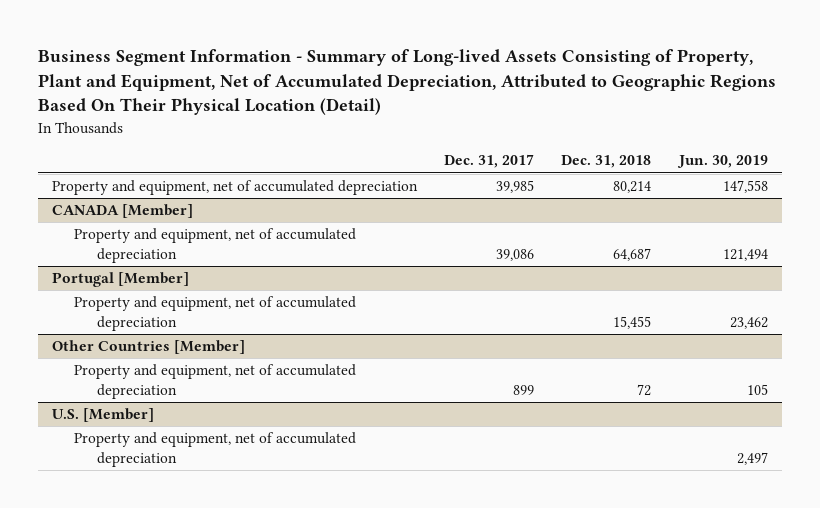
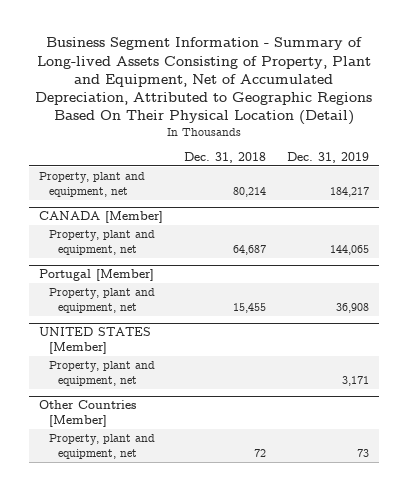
[444,154,535,169] Dec. 31, 2017 -> none
[676,155,768,169] Jun. 30, 2019 -> none
none -> [287,151,370,163] Dec. 31, 2019
[51,180,418,196] Property and equipment, net of accumulated depreciation -> [39,172,146,197] Property, plant and equipment, net
[74,228,357,263] Property and equipment, net of accumulated depreciation -> [48,230,155,255] Property, plant and equipment, net
[74,296,357,331] Property and equipment, net of accumulated depreciation -> [48,288,155,313] Property, plant and equipment, net
none -> [39,327,152,354] UNITED STATES [Member]
none -> [48,361,155,386] Property, plant and equipment, net
[51,408,154,423] U.S. [Member] -> none
[74,432,357,467] Property and equipment, net of accumulated depreciation -> none
[74,364,357,399] Property and equipment, net of accumulated depreciation -> [48,434,155,459] Property, plant and equipment, net

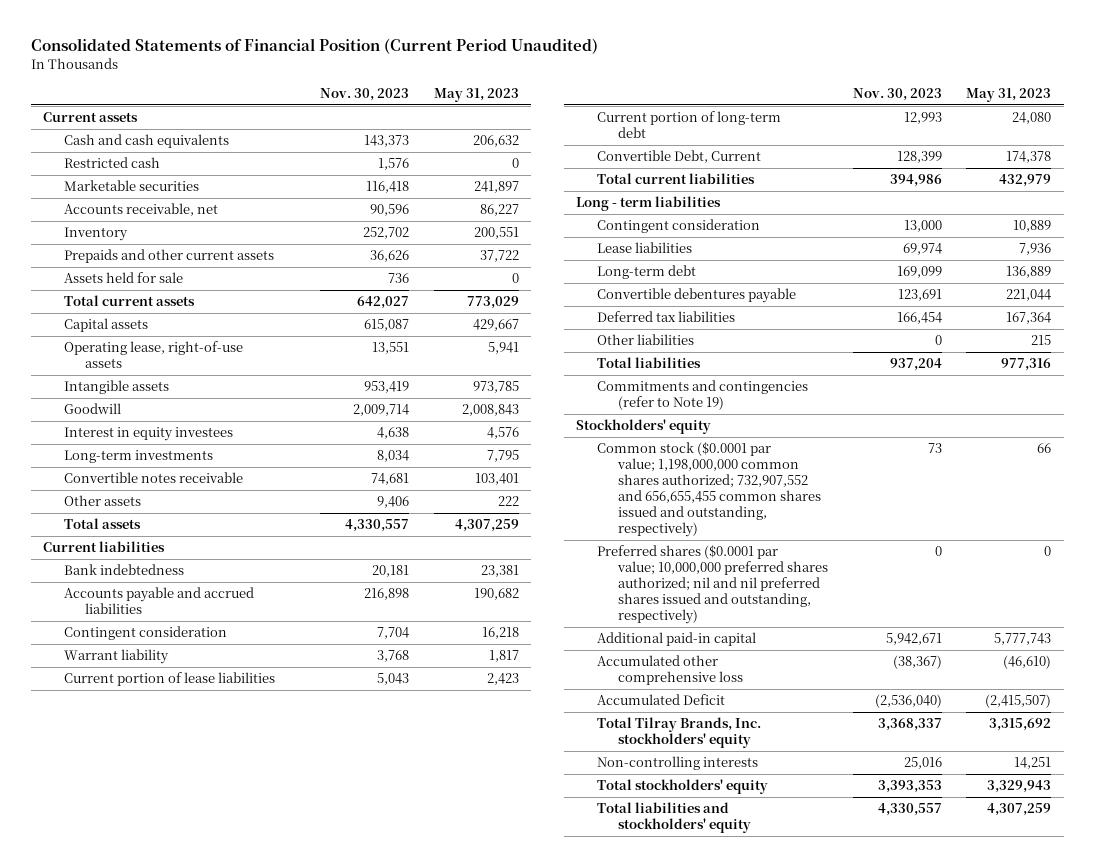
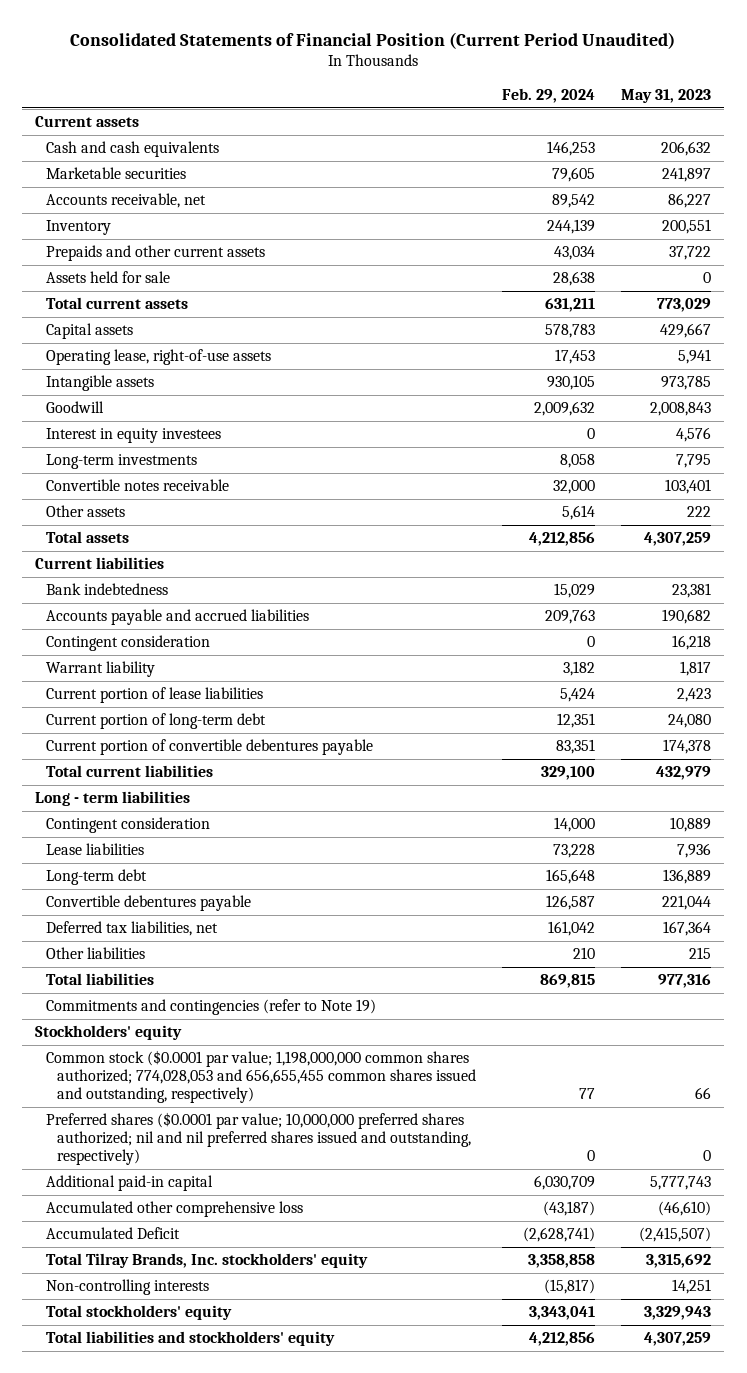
[319,88,409,102] Nov. 30, 2023 -> none
none -> [502,87,596,103] Feb. 29, 2024
[64,157,161,169] Restricted cash -> none
[597,150,762,164] Convertible Debt, Current -> [46,739,374,756] Current portion of convertible debentures payable
[597,311,736,323] Deferred tax liabilities -> [46,921,219,937] Deferred tax liabilities, net
[597,442,821,538] Common stock ($0.0001 par value; 1,198,000,000 common shares authorized; 732,907,552 and 656,655,455 common shares issued and outstanding, respectively) -> [46,1050,476,1104] Common stock ($0.0001 par value; 1,198,000,000 common shares authorized; 774,028,053 and 656,655,455 common shares issued and outstanding, respectively)

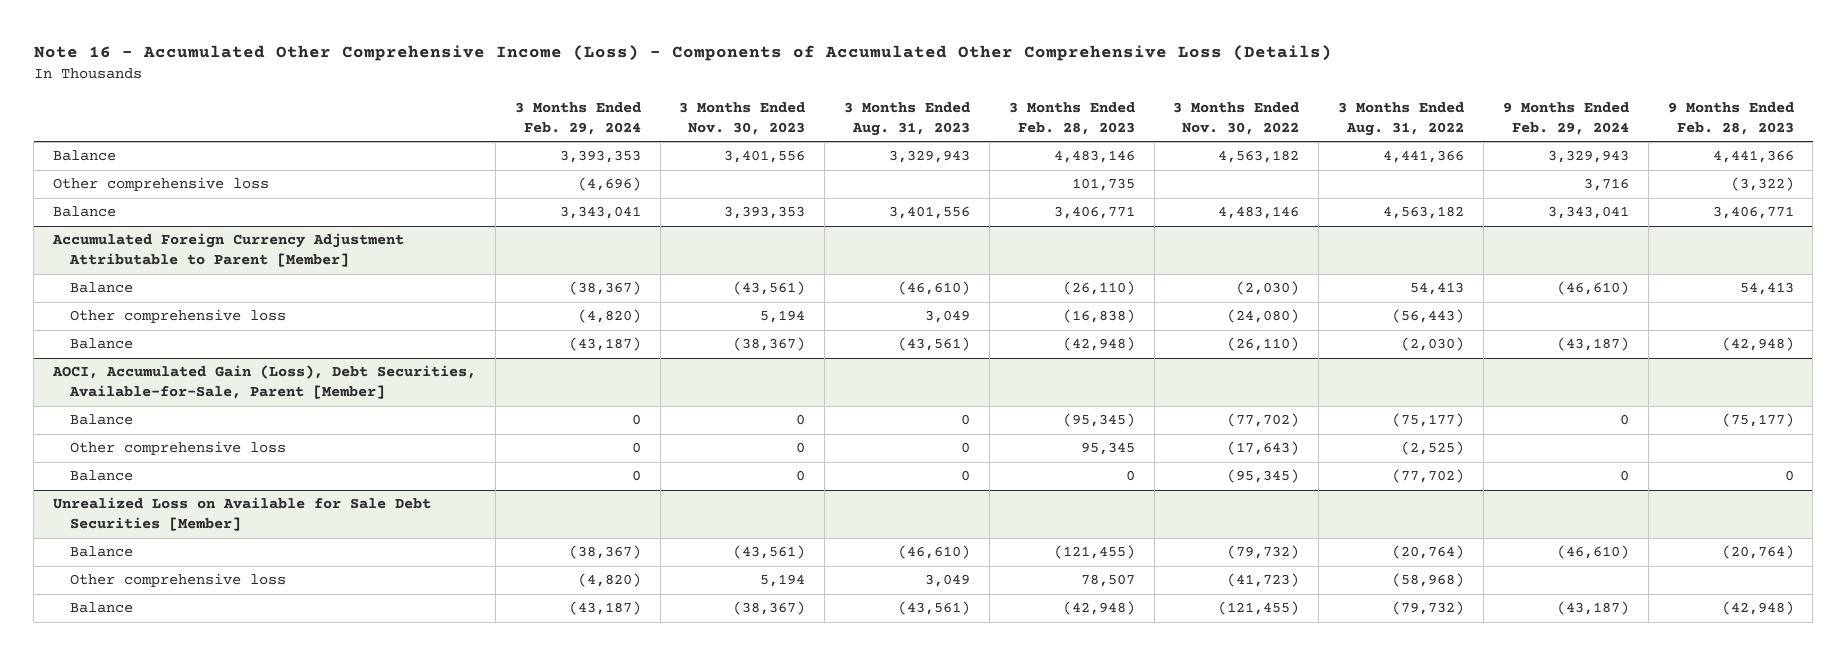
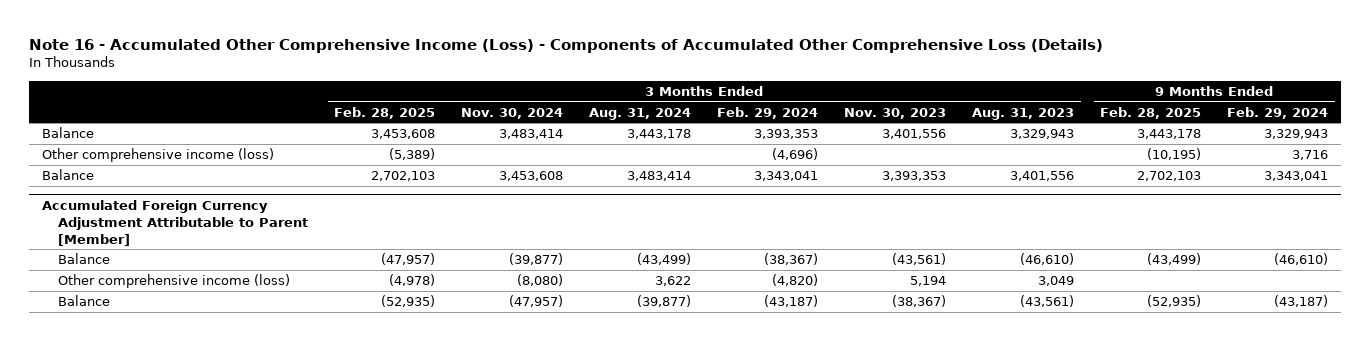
[1008,101,1135,135] 3 Months Ended Feb. 28, 2023 -> none
[1173,101,1300,135] 3 Months Ended Nov. 30, 2022 -> none
[1338,101,1465,136] 3 Months Ended Aug. 31, 2022 -> none
[1667,101,1794,135] 9 Months Ended Feb. 28, 2023 -> none
none -> [334,106,436,119] Feb. 28, 2025
none -> [461,107,564,119] Nov. 30, 2024
none -> [589,107,692,120] Aug. 31, 2024
none -> [1100,106,1202,119] Feb. 28, 2025
[53,177,270,192] Other comprehensive loss -> [42,148,275,163] Other comprehensive income (loss)
[70,338,134,350] Balance -> none
[52,365,477,400] AOCI, Accumulated Gain (Loss), Debt Securities, Available-for-Sale, Parent [Member] -> none
[70,414,134,426] Balance -> none
[70,441,287,456] Other comprehensive loss -> none
[70,470,134,482] Balance -> none
[53,497,432,532] Unrealized Loss on Available for Sale Debt Securities [Member] -> none
[70,546,134,558] Balance -> none
[70,573,287,588] Other comprehensive loss -> none
[70,309,287,324] Other comprehensive loss -> [58,274,291,289] Other comprehensive income (loss)

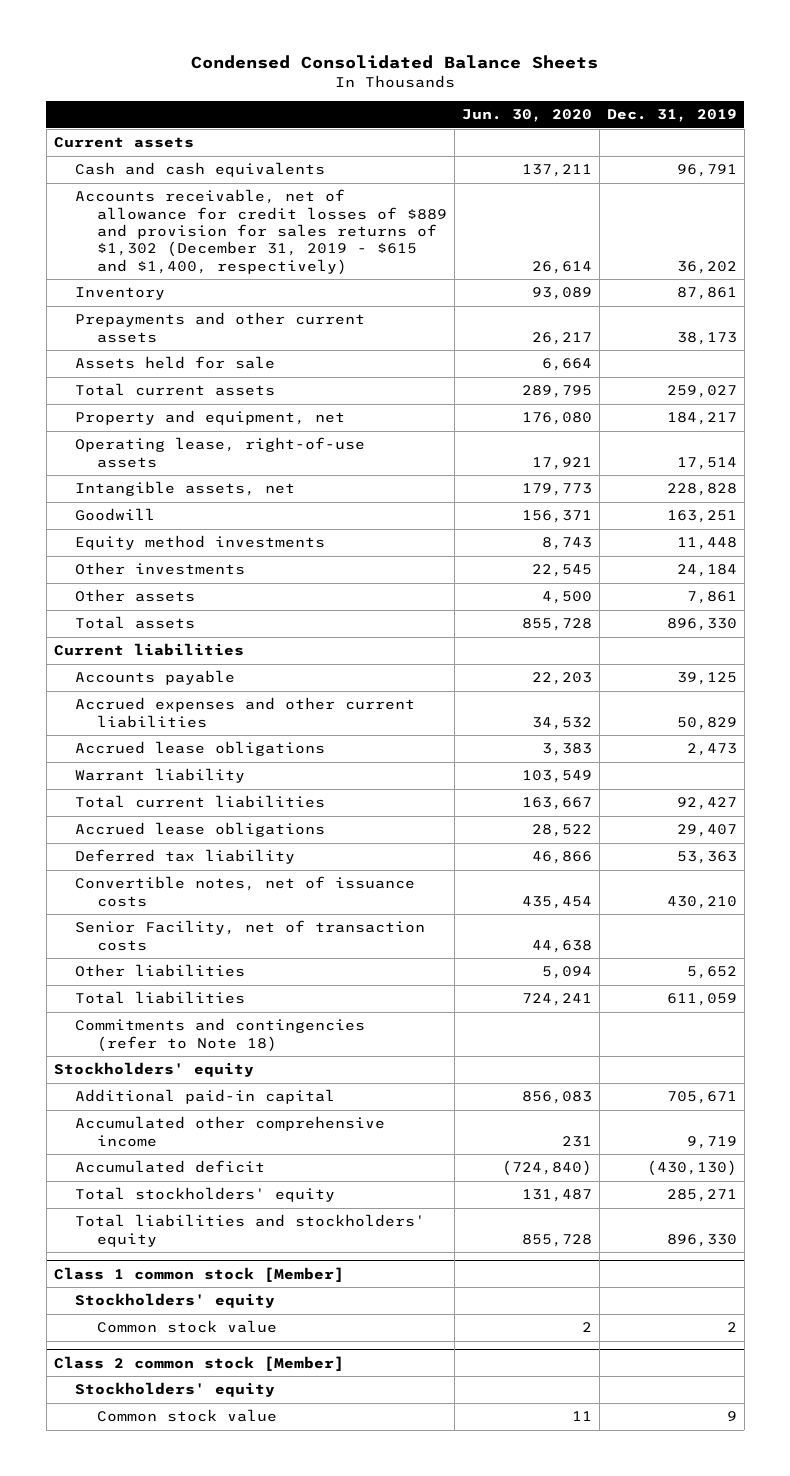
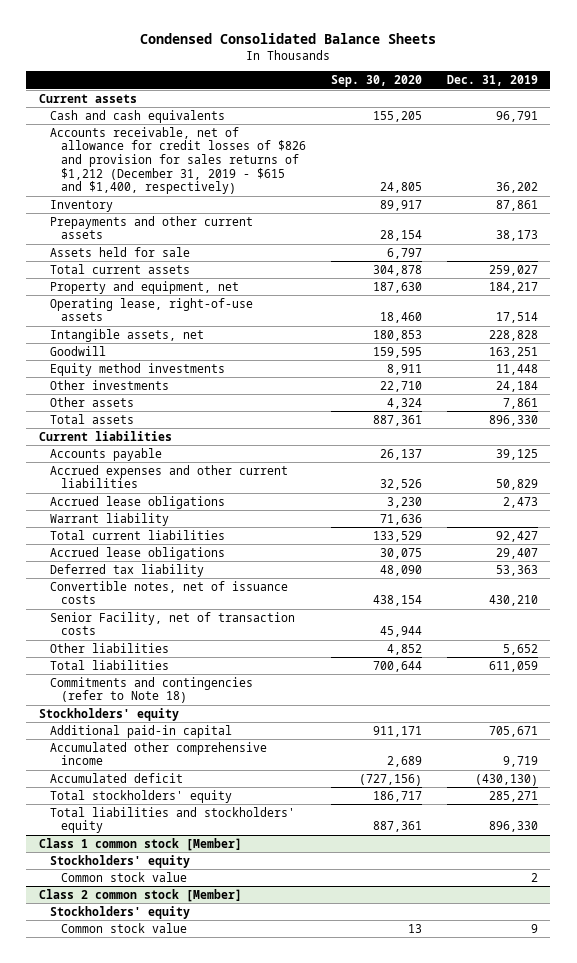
[461,109,592,123] Jun. 30, 2020 -> none
none -> [331,75,423,88] Sep. 30, 2020
[75,189,447,275] Accounts receivable, net of allowance for credit losses of $889 and provision for sales returns of $1,302 (December 31, 2019 - $615 and $1,400, respectively) -> [50,126,307,195] Accounts receivable, net of allowance for credit losses of $826 and provision for sales returns of $1,212 (December 31, 2019 - $615 and $1,400, respectively)

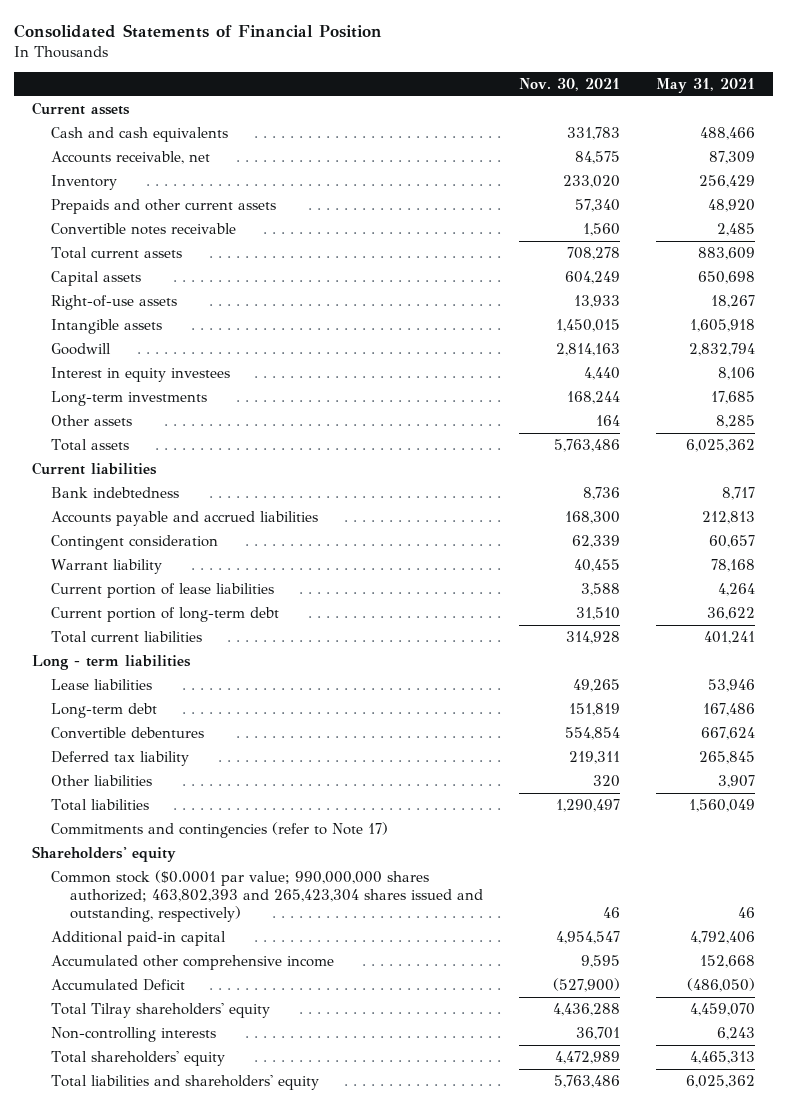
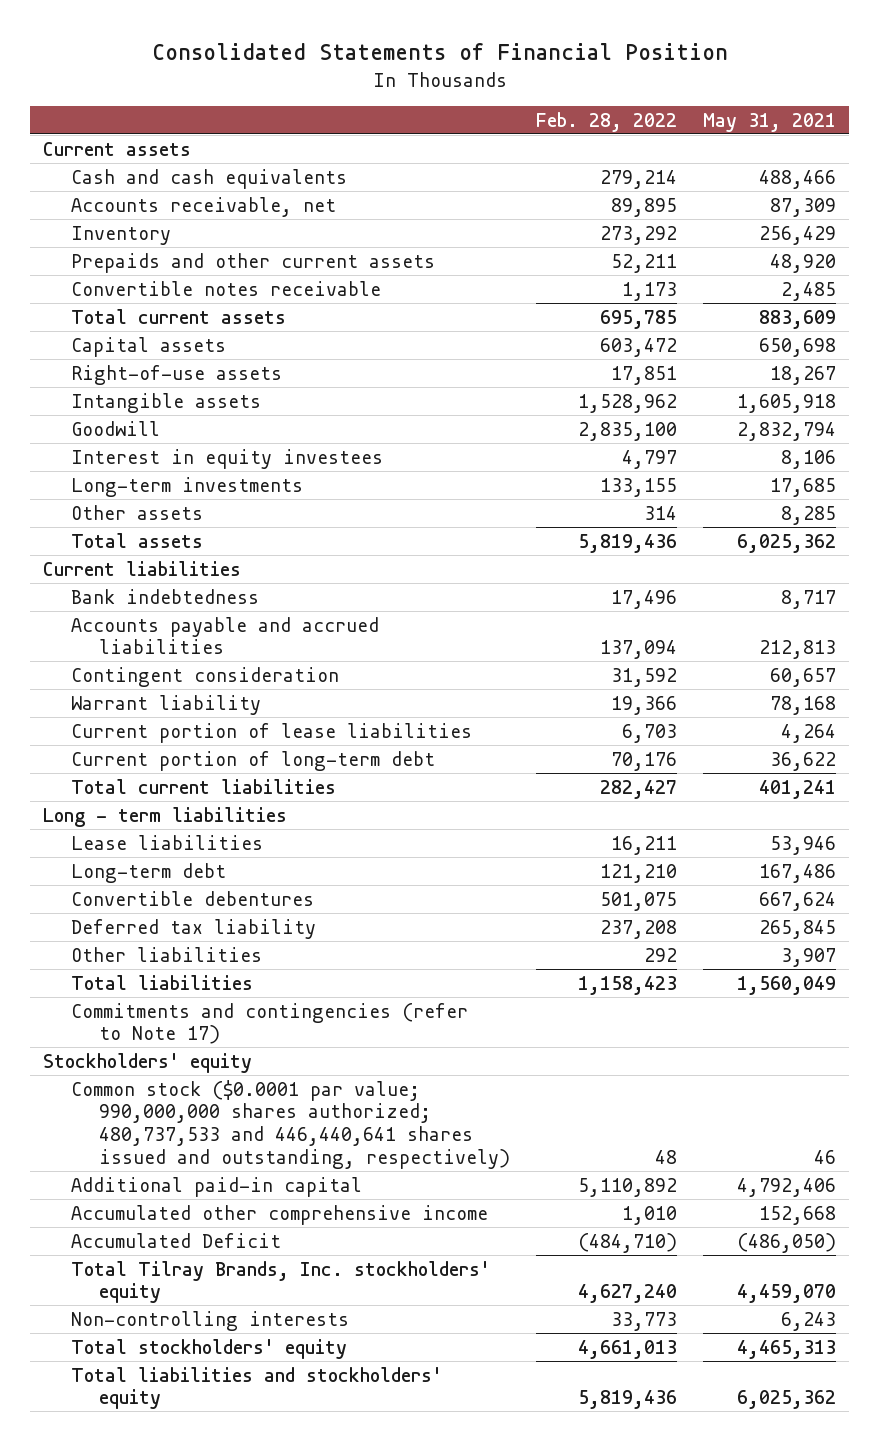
[519,77,621,91] Nov. 30, 2021 -> none
none -> [536,111,678,132] Feb. 28, 2022
[32,846,177,863] Shareholders' equity -> [42,1052,252,1073] Stockholders' equity
[51,870,484,923] Common stock ($0.0001 par value; 990,000,000 shares authorized; 463,802,393 and 265,423,304 shares issued and outstanding, respectively) -> [71,1079,511,1169] Common stock ($0.0001 par value; 990,000,000 shares authorized; 480,737,533 and 446,440,641 shares issued and outstanding, respectively)
[51,1003,271,1019] Total Tilray shareholders' equity -> [71,1260,491,1304] Total Tilray Brands, Inc. stockholders' equity
[51,1051,226,1067] Total shareholders' equity -> [71,1338,348,1359] Total stockholders' equity
[51,1075,320,1091] Total liabilities and shareholders' equity -> [71,1366,443,1410] Total liabilities and stockholders' equity

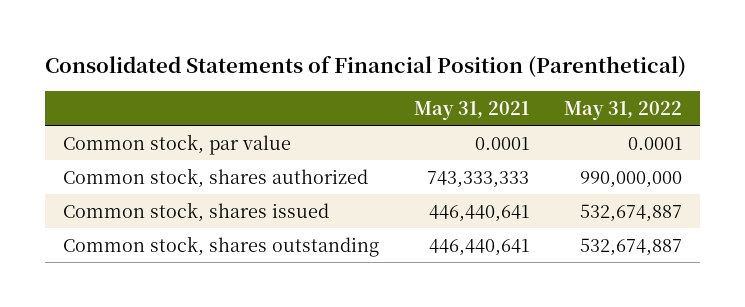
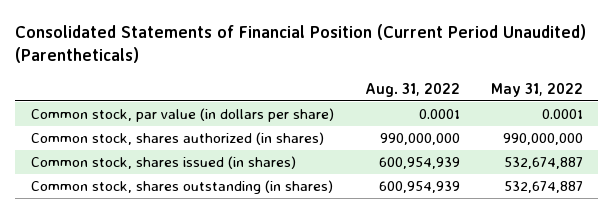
[45,56,687,79] Consolidated Statements of Financial Position (Parenthetical) -> [15,24,587,64] Consolidated Statements of Financial Position (Current Period Unaudited) (Parentheticals)
[414,100,530,120] May 31, 2021 -> none
none -> [364,82,460,97] Aug. 31, 2022
[62,133,291,155] Common stock, par value -> [30,108,334,123] Common stock, par value (in dollars per share)
[62,167,368,188] Common stock, shares authorized -> [30,132,324,146] Common stock, shares authorized (in shares)
[62,201,329,222] Common stock, shares issued -> [30,156,296,170] Common stock, shares issued (in shares)
[62,235,379,257] Common stock, shares outstanding -> [30,180,333,195] Common stock, shares outstanding (in shares)

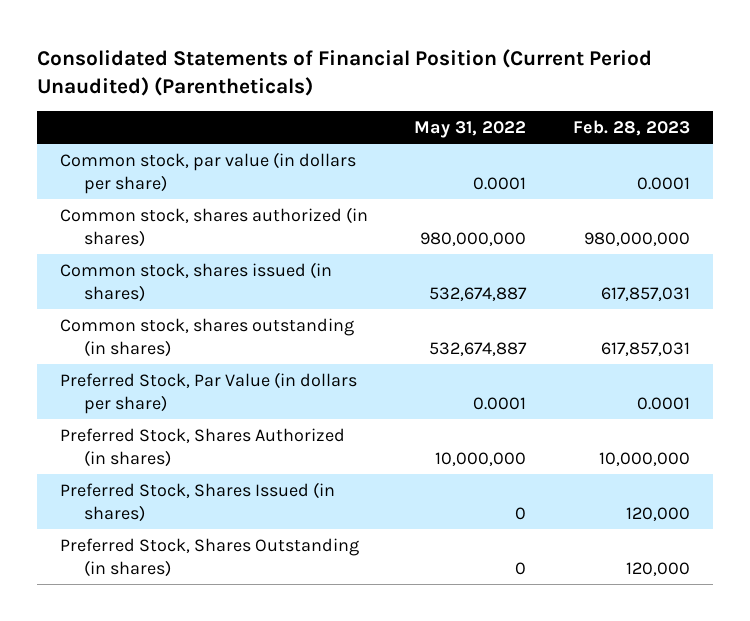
[364,82,460,97] Aug. 31, 2022 -> none
none -> [573,120,691,137] Feb. 28, 2023
[502,133,583,146] 990,000,000 -> [420,232,527,247] 980,000,000
none -> [59,371,357,415] Preferred Stock, Par Value (in dollars per share)
none -> [59,427,345,468] Preferred Stock, Shares Authorized (in shares)
none -> [59,481,335,523] Preferred Stock, Shares Issued (in shares)
none -> [59,537,359,578] Preferred Stock, Shares Outstanding (in shares)

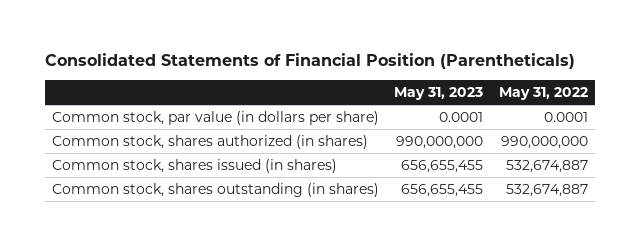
[36,48,652,97] Consolidated Statements of Financial Position (Current Period Unaudited) (Parentheticals) -> [44,53,575,70] Consolidated Statements of Financial Position (Parentheticals)
[573,120,691,137] Feb. 28, 2023 -> none
none -> [394,87,484,101] May 31, 2023
[420,232,527,247] 980,000,000 -> [500,135,588,149] 990,000,000
[59,371,357,415] Preferred Stock, Par Value (in dollars per share) -> none
[59,427,345,468] Preferred Stock, Shares Authorized (in shares) -> none
[59,481,335,523] Preferred Stock, Shares Issued (in shares) -> none
[59,537,359,578] Preferred Stock, Shares Outstanding (in shares) -> none

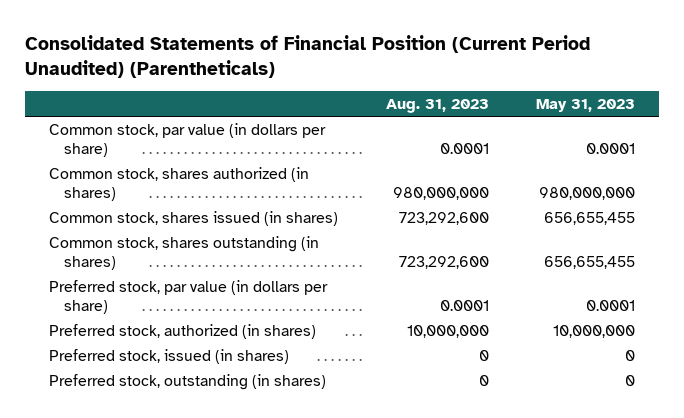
[44,53,575,70] Consolidated Statements of Financial Position (Parentheticals) -> [25,35,591,78] Consolidated Statements of Financial Position (Current Period Unaudited) (Parentheticals)
[498,87,588,101] May 31, 2022 -> none
none -> [385,98,489,113] Aug. 31, 2023
[396,135,484,149] 990,000,000 -> [539,186,636,200] 980,000,000
none -> [49,280,329,314] Preferred stock, par value (in dollars per share)
none -> [49,324,317,340] Preferred stock, authorized (in shares)
none -> [49,349,290,365] Preferred stock, issued (in shares)
none -> [49,374,327,391] Preferred stock, outstanding (in shares)

